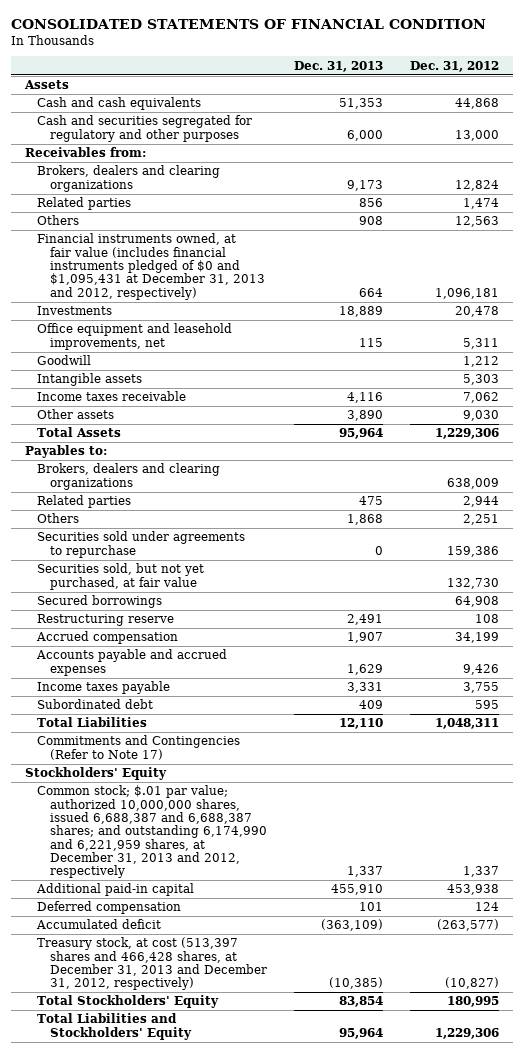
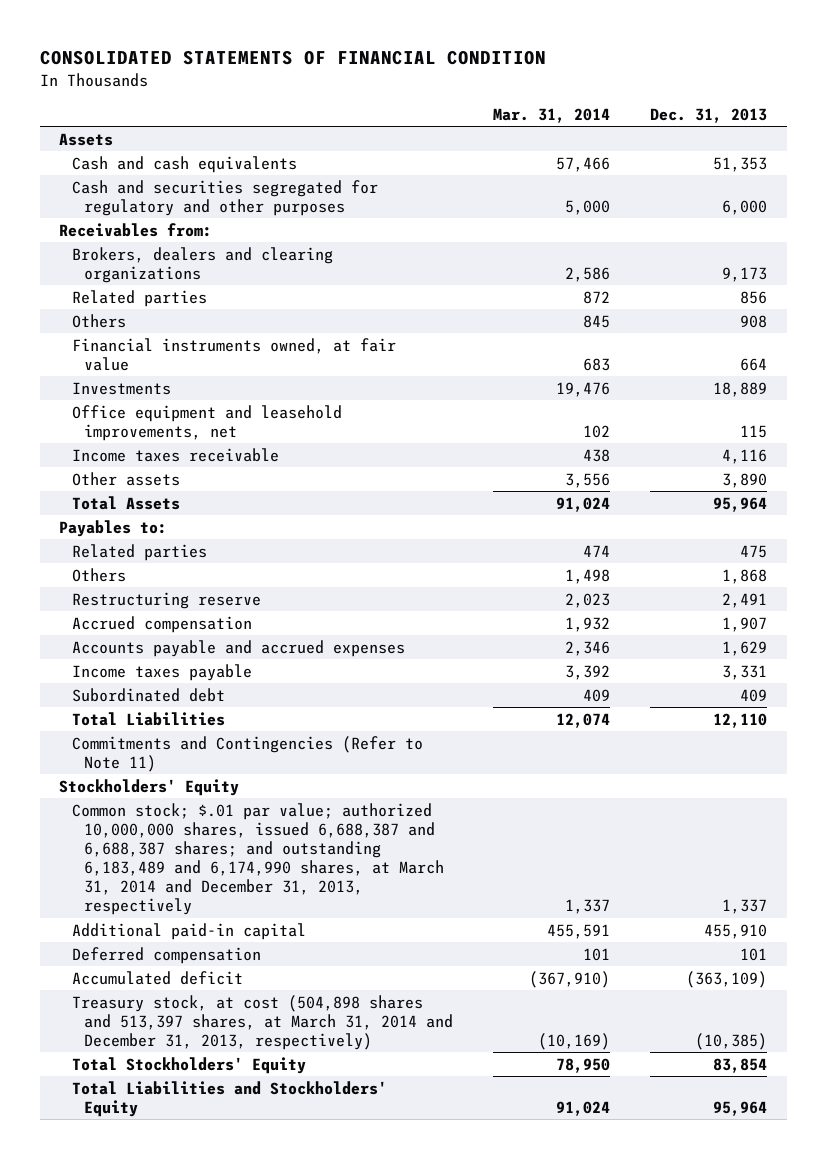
[410,60,500,72] Dec. 31, 2012 -> none
none -> [493,107,611,123] Mar. 31, 2014
[37,233,265,300] Financial instruments owned, at fair value (includes financial instruments pledged of $0 and $1,095,431 at December 31, 2013 and 2012, respectively) -> [71,337,396,371] Financial instruments owned, at fair value
[37,355,92,366] Goodwill -> none
[37,373,143,387] Intangible assets -> none
[37,463,221,490] Brokers, dealers and clearing organizations -> none
[37,531,246,558] Securities sold under agreements to repurchase -> none
[37,563,205,590] Securities sold, but not yet purchased, at fair value -> none
[37,595,163,609] Secured borrowings -> none
[37,735,241,760] Commitments and Contingencies (Refer to Note 17) -> [71,735,423,772] Commitments and Contingencies (Refer to Note 11)
[37,785,267,879] Common stock; $.01 par value; authorized 10,000,000 shares, issued 6,688,387 and 6,688,387 shares; and outstanding 6,174,990 and 6,221,959 shares, at December 31, 2013 and 2012, respectively -> [71,802,445,916] Common stock; $.01 par value; authorized 10,000,000 shares, issued 6,688,387 and 6,688,387 shares; and outstanding 6,183,489 and 6,174,990 shares, at March 31, 2014 and December 31, 2013, respectively
[37,937,267,991] Treasury stock, at cost (513,397 shares and 466,428 shares, at December 31, 2013 and December 31, 2012, respectively) -> [71,994,454,1050] Treasury stock, at cost (504,898 shares and 513,397 shares, at March 31, 2014 and December 31, 2013, respectively)

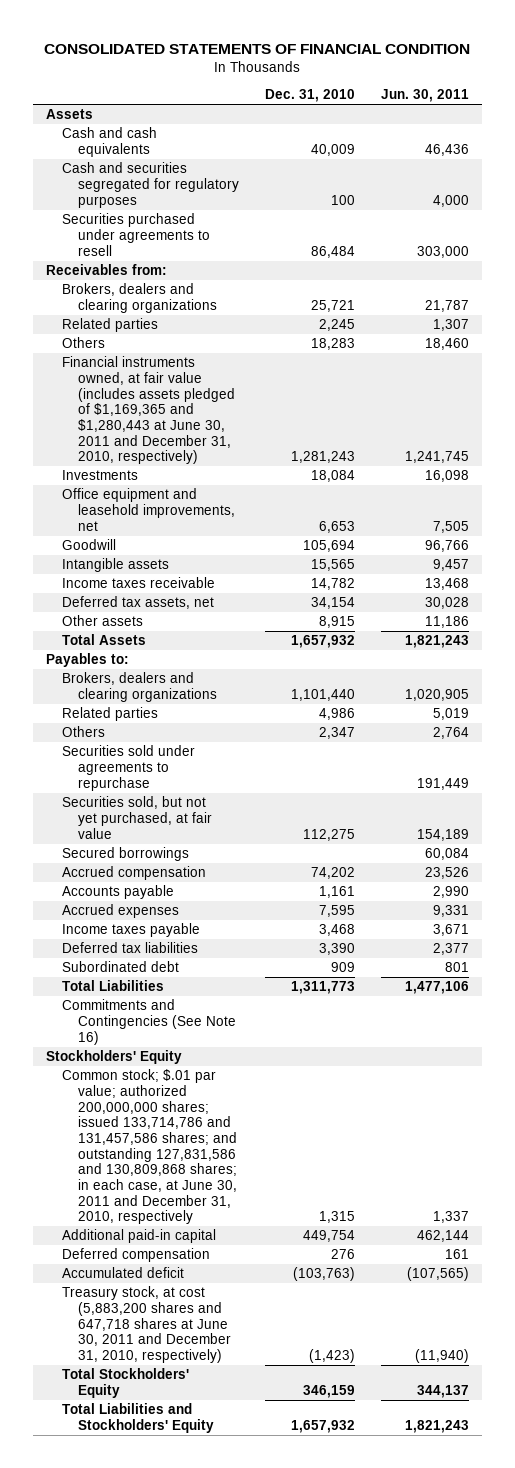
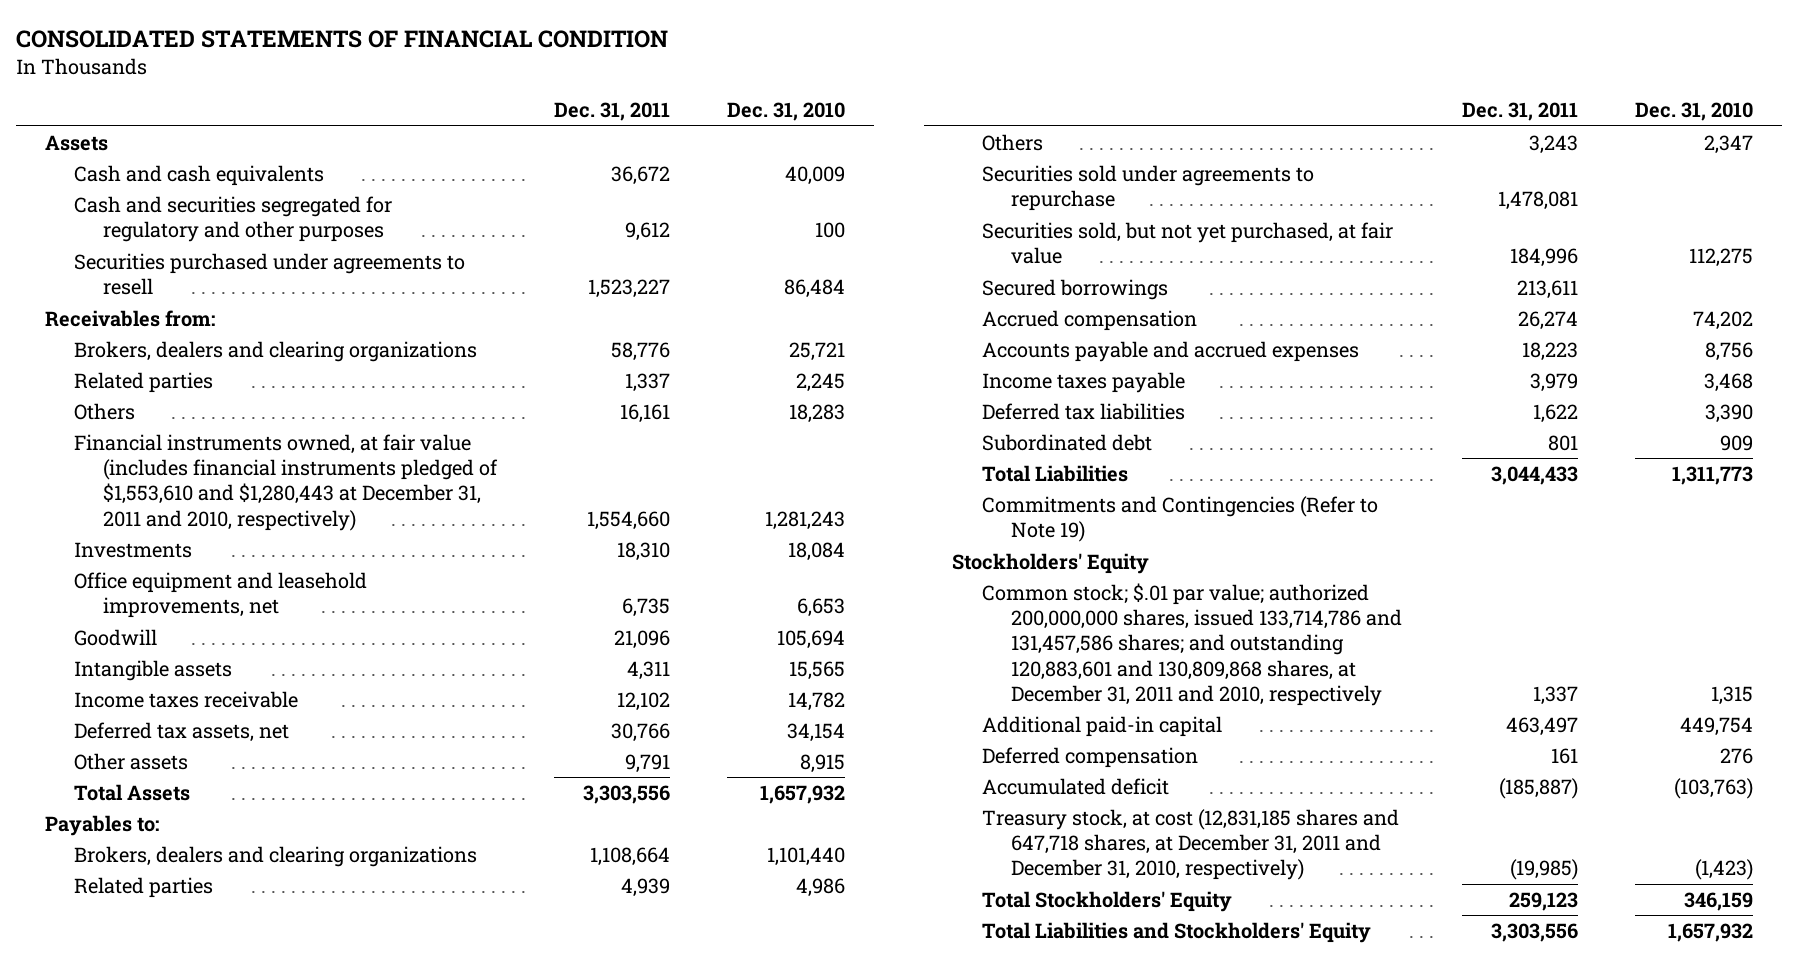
[380,89,469,103] Jun. 30, 2011 -> none
none -> [554,102,671,122] Dec. 31, 2011
[61,162,239,208] Cash and securities segregated for regulatory purposes -> [73,195,392,243] Cash and securities segregated for regulatory and other purposes
[61,356,235,465] Financial instruments owned, at fair value (includes assets pledged of $1,169,365 and $1,280,443 at June 30, 2011 and December 31, 2010, respectively) -> [73,433,499,531] Financial instruments owned, at fair value (includes financial instruments pledged of $1,553,610 and $1,280,443 at December 31, 2011 and 2010, respectively)
[61,885,174,900] Accounts payable -> none
[61,904,179,919] Accrued expenses -> none
none -> [981,340,1359,362] Accounts payable and accrued expenses
[61,999,236,1045] Commitments and Contingencies (See Note 16) -> [981,495,1378,543] Commitments and Contingencies (Refer to Note 19)
[61,1069,237,1225] Common stock; $.01 par value; authorized 200,000,000 shares; issued 133,714,786 and 131,457,586 shares; and outstanding 127,831,586 and 130,809,868 shares; in each case, at June 30, 2011 and December 31, 2010, respectively -> [981,582,1403,706] Common stock; $.01 par value; authorized 200,000,000 shares, issued 133,714,786 and 131,457,586 shares; and outstanding 120,883,601 and 130,809,868 shares, at December 31, 2011 and 2010, respectively
[61,1286,231,1363] Treasury stock, at cost (5,883,200 shares and 647,718 shares at June 30, 2011 and December 31, 2010, respectively) -> [981,808,1399,881] Treasury stock, at cost (12,831,185 shares and 647,718 shares, at December 31, 2011 and December 31, 2010, respectively)

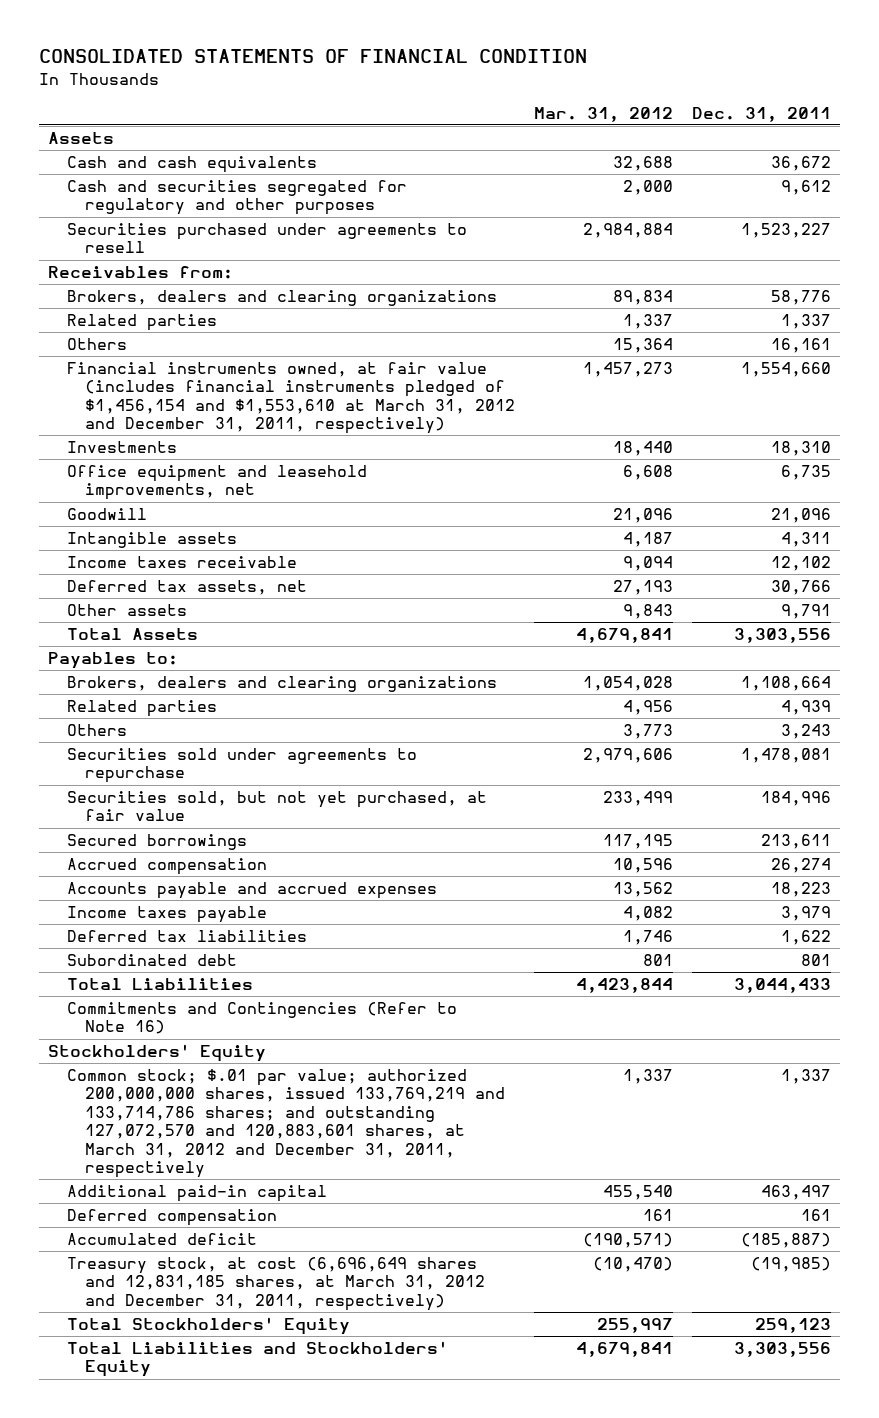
[727,102,846,122] Dec. 31, 2010 -> none
none -> [534,106,674,122] Mar. 31, 2012
[73,433,499,531] Financial instruments owned, at fair value (includes financial instruments pledged of $1,553,610 and $1,280,443 at December 31, 2011 and 2010, respectively) -> [66,362,516,435] Financial instruments owned, at fair value (includes financial instruments pledged of $1,456,154 and $1,553,610 at March 31, 2012 and December 31, 2011, respectively)
[981,495,1378,543] Commitments and Contingencies (Refer to Note 19) -> [66,1002,457,1035] Commitments and Contingencies (Refer to Note 16)
[981,582,1403,706] Common stock; $.01 par value; authorized 200,000,000 shares, issued 133,714,786 and 131,457,586 shares; and outstanding 120,883,601 and 130,809,868 shares, at December 31, 2011 and 2010, respectively -> [66,1069,506,1178] Common stock; $.01 par value; authorized 200,000,000 shares, issued 133,769,219 and 133,714,786 shares; and outstanding 127,072,570 and 120,883,601 shares, at March 31, 2012 and December 31, 2011, respectively
[981,808,1399,881] Treasury stock, at cost (12,831,185 shares and 647,718 shares, at December 31, 2011 and December 31, 2010, respectively) -> [66,1257,486,1311] Treasury stock, at cost (6,696,649 shares and 12,831,185 shares, at March 31, 2012 and December 31, 2011, respectively)

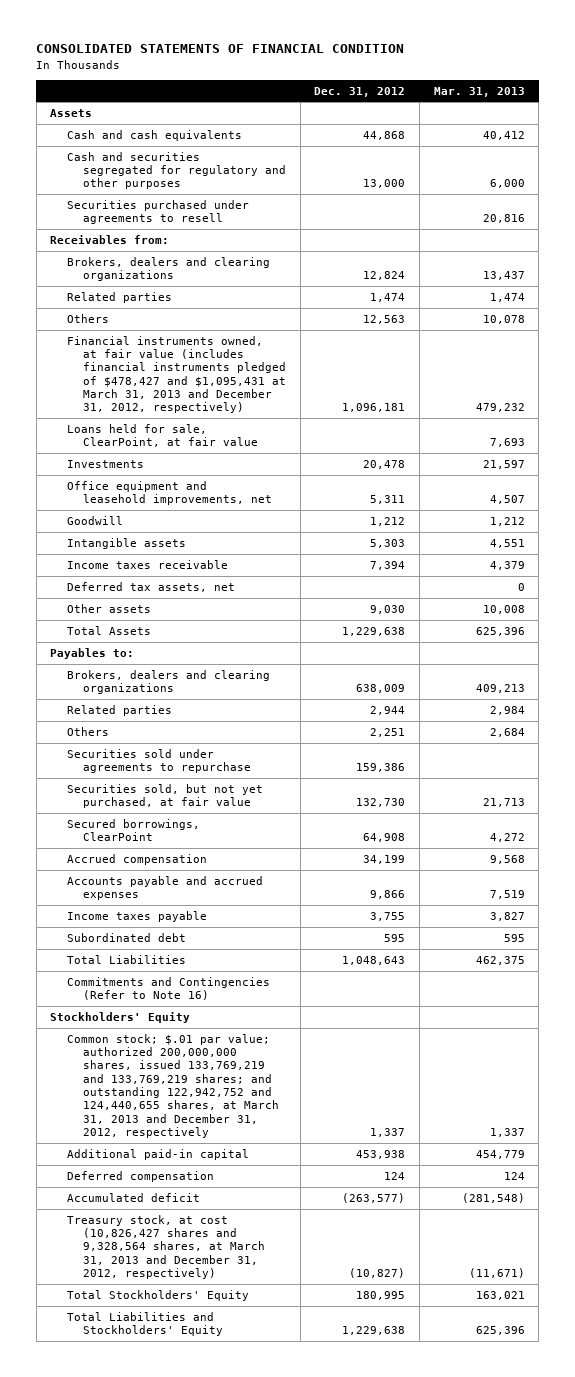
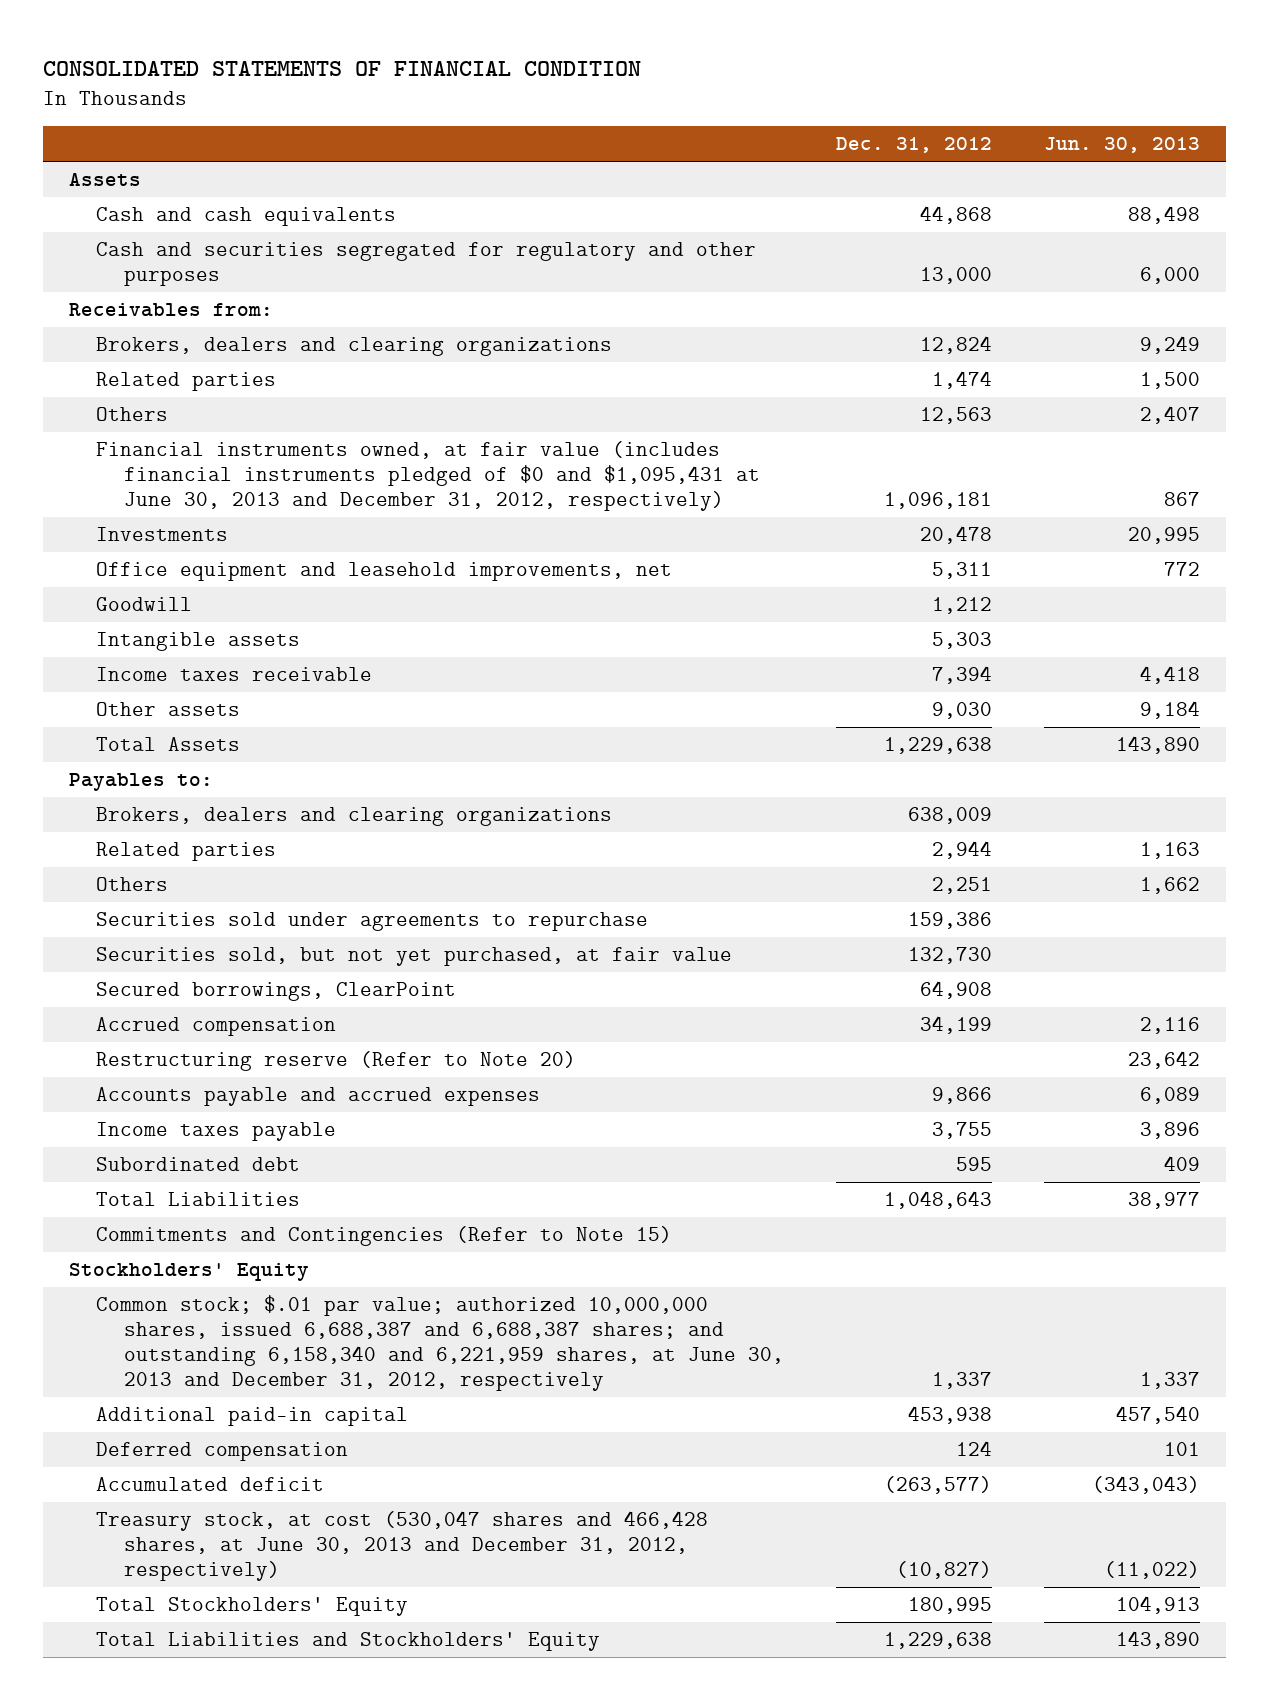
[433,86,525,97] Mar. 31, 2013 -> none
none -> [1044,137,1201,154] Jun. 30, 2013
[66,199,249,225] Securities purchased under agreements to resell -> none
[66,423,259,448] Loans held for sale, ClearPoint, at fair value -> none
[66,335,287,414] Financial instruments owned, at fair value (includes financial instruments pledged of $478,427 and $1,095,431 at March 31, 2013 and December 31, 2012, respectively) -> [96,441,761,511] Financial instruments owned, at fair value (includes financial instruments pledged of $0 and $1,095,431 at June 30, 2013 and December 31, 2012, respectively)
[66,581,235,592] Deferred tax assets, net -> none
none -> [96,1051,577,1072] Restructuring reserve (Refer to Note 20)
[66,976,270,1001] Commitments and Contingencies (Refer to Note 16) -> [96,1226,673,1247] Commitments and Contingencies (Refer to Note 15)
[66,1033,280,1138] Common stock; $.01 par value; authorized 200,000,000 shares, issued 133,769,219 and 133,769,219 shares; and outstanding 122,942,752 and 124,440,655 shares, at March 31, 2013 and December 31, 2012, respectively -> [96,1295,785,1391] Common stock; $.01 par value; authorized 10,000,000 shares, issued 6,688,387 and 6,688,387 shares; and outstanding 6,158,340 and 6,221,959 shares, at June 30, 2013 and December 31, 2012, respectively
[66,1214,266,1280] Treasury stock, at cost (10,826,427 shares and 9,328,564 shares, at March 31, 2013 and December 31, 2012, respectively) -> [96,1511,709,1581] Treasury stock, at cost (530,047 shares and 466,428 shares, at June 30, 2013 and December 31, 2012, respectively)

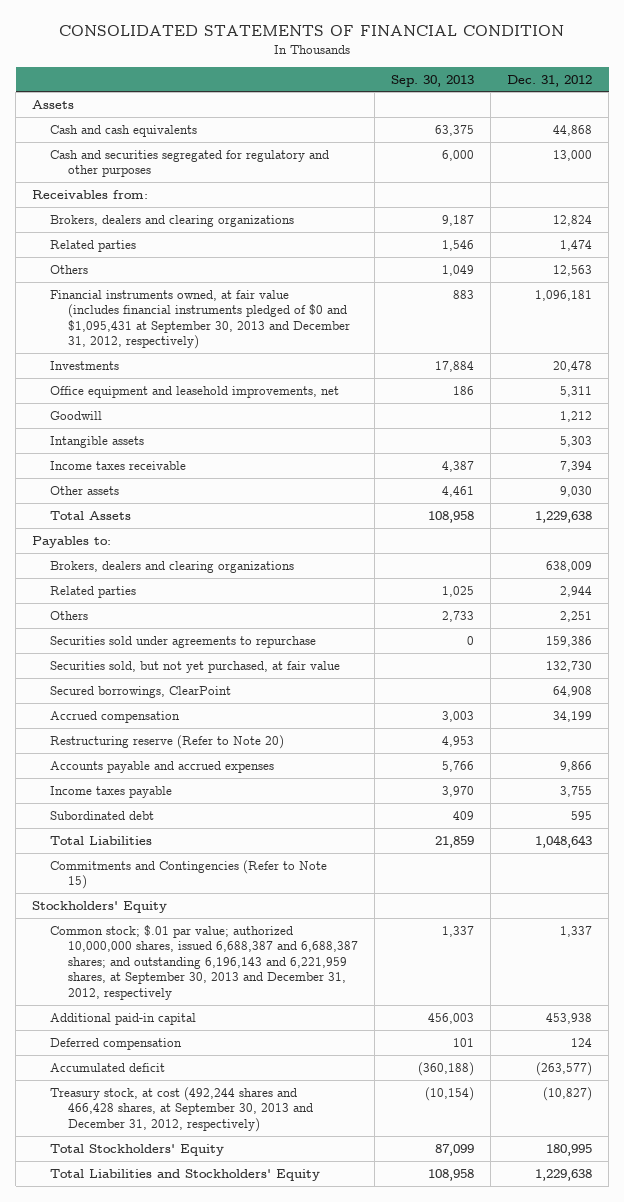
[1044,137,1201,154] Jun. 30, 2013 -> none
none -> [391,74,475,87] Sep. 30, 2013
[96,441,761,511] Financial instruments owned, at fair value (includes financial instruments pledged of $0 and $1,095,431 at June 30, 2013 and December 31, 2012, respectively) -> [50,289,350,350] Financial instruments owned, at fair value (includes financial instruments pledged of $0 and $1,095,431 at September 30, 2013 and December 31, 2012, respectively)
[96,1295,785,1391] Common stock; $.01 par value; authorized 10,000,000 shares, issued 6,688,387 and 6,688,387 shares; and outstanding 6,158,340 and 6,221,959 shares, at June 30, 2013 and December 31, 2012, respectively -> [50,924,358,1000] Common stock; $.01 par value; authorized 10,000,000 shares, issued 6,688,387 and 6,688,387 shares; and outstanding 6,196,143 and 6,221,959 shares, at September 30, 2013 and December 31, 2012, respectively
[96,1511,709,1581] Treasury stock, at cost (530,047 shares and 466,428 shares, at June 30, 2013 and December 31, 2012, respectively) -> [50,1086,313,1132] Treasury stock, at cost (492,244 shares and 466,428 shares, at September 30, 2013 and December 31, 2012, respectively)

